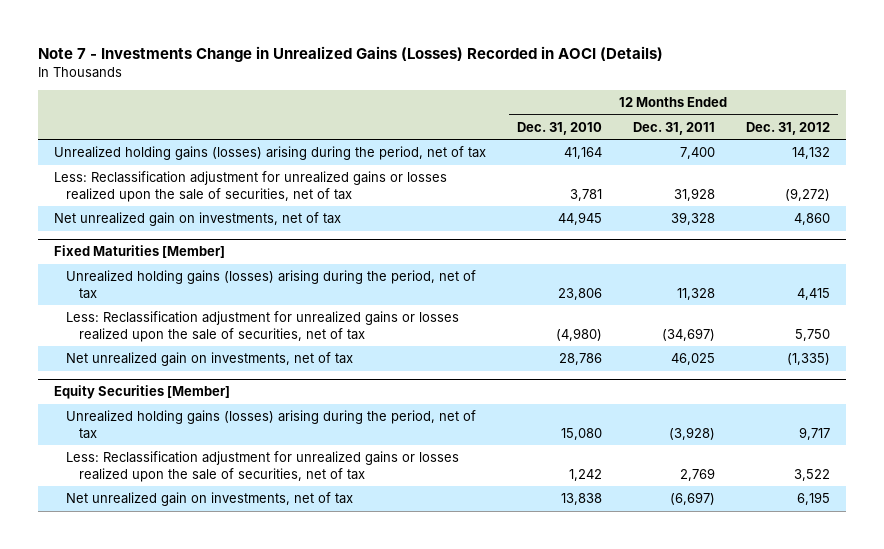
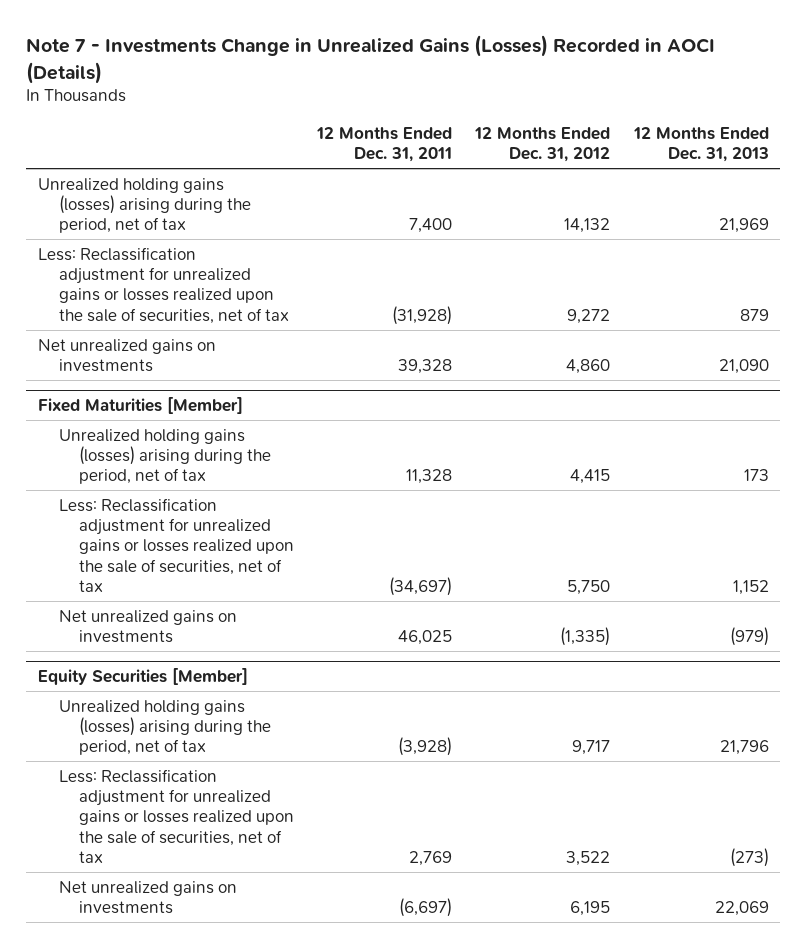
[516,121,602,135] Dec. 31, 2010 -> none
none -> [632,126,769,163] 12 Months Ended Dec. 31, 2013
[673,187,715,201] 31,928 -> [392,305,453,325] (31,928)
[785,187,831,201] (9,272) -> [567,308,611,324] 9,272
[53,212,341,227] Net unrealized gain on investments, net of tax -> [37,338,216,372] Net unrealized gains on investments
[66,352,354,367] Net unrealized gain on investments, net of tax -> [58,609,237,643] Net unrealized gains on investments
[66,492,354,507] Net unrealized gain on investments, net of tax -> [58,880,237,914] Net unrealized gains on investments

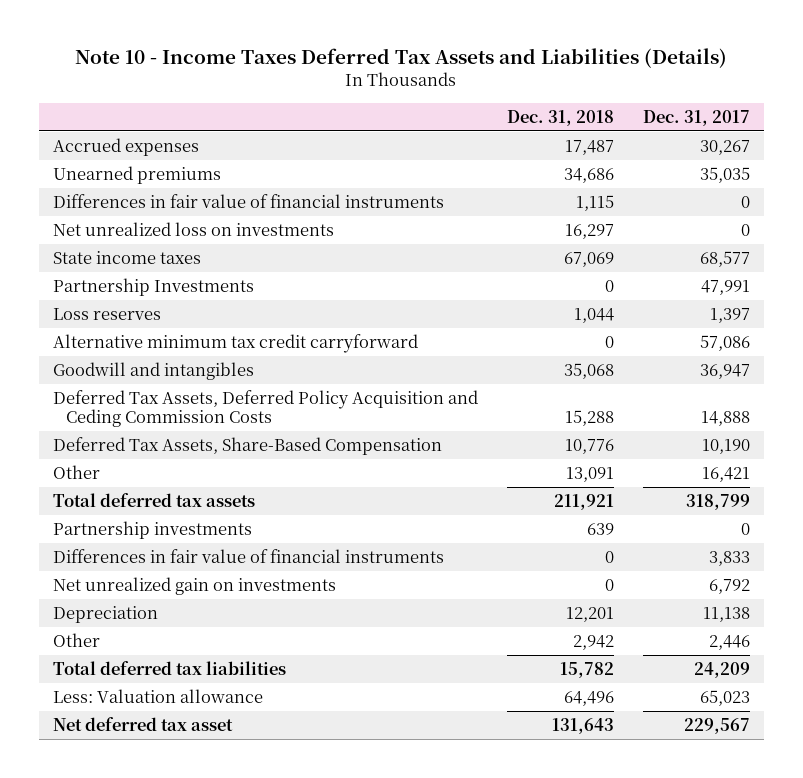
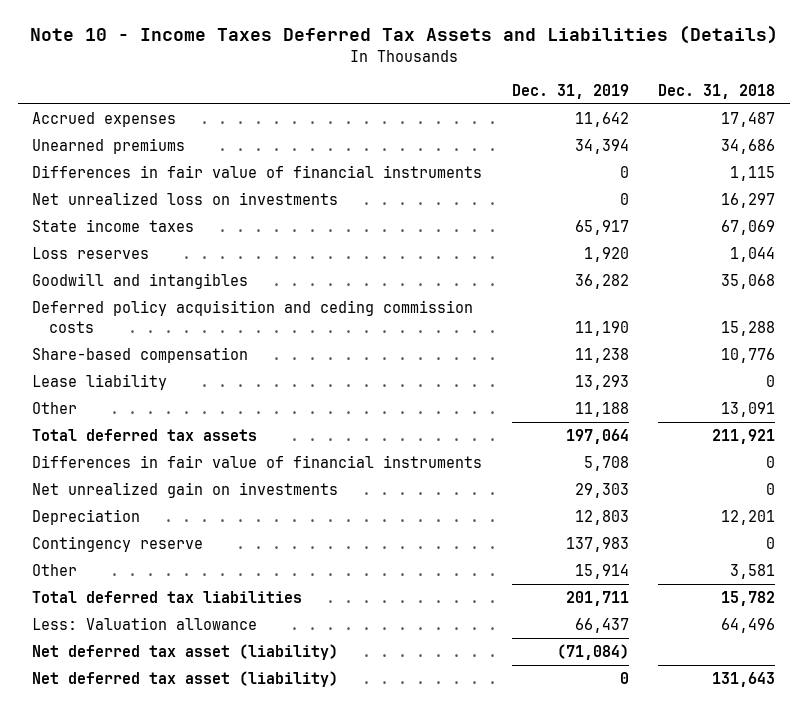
[642,109,750,126] Dec. 31, 2017 -> none
none -> [511,83,629,99] Dec. 31, 2019
[53,277,255,296] Partnership Investments -> none
[53,333,419,353] Alternative minimum tax credit carryforward -> none
[53,389,479,428] Deferred Tax Assets, Deferred Policy Acquisition and Ceding Commission Costs -> [32,300,474,333] Deferred policy acquisition and ceding commission costs
[53,436,443,455] Deferred Tax Assets, Share-Based Compensation -> [32,347,249,364] Share-based compensation
none -> [32,374,168,391] Lease liability
[53,520,253,539] Partnership investments -> none
none -> [32,536,204,553] Contingency reserve
[572,634,614,650] 2,942 -> [730,564,776,580] 3,581
none -> [32,644,339,661] Net deferred tax asset (liability)
[53,716,234,731] Net deferred tax asset -> [32,671,339,688] Net deferred tax asset (liability)

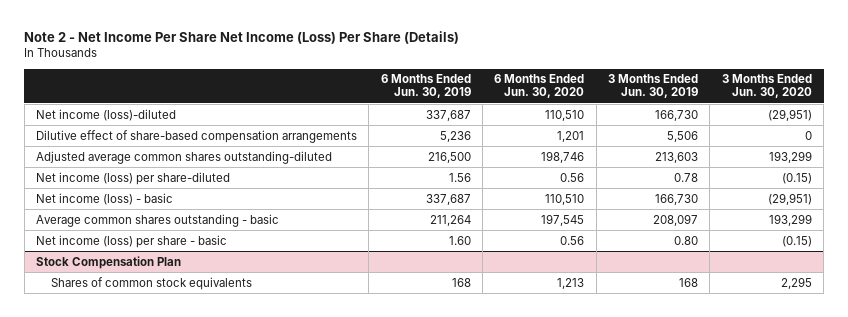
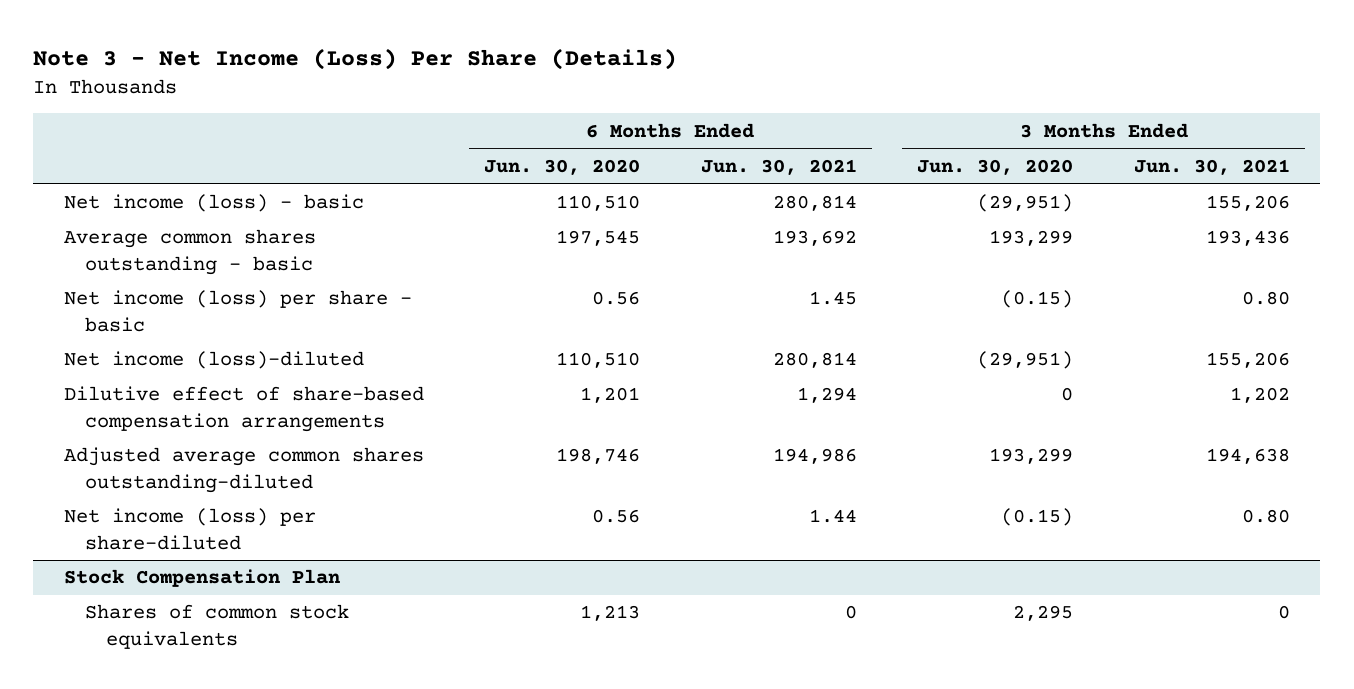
[24,30,460,44] Note 2 - Net Income Per Share Net Income (Loss) Per Share (Details) -> [33,48,678,71] Note 3 - Net Income (Loss) Per Share (Details)
[380,74,471,99] 6 Months Ended Jun. 30, 2019 -> none
[608,74,699,99] 3 Months Ended Jun. 30, 2019 -> none
none -> [700,158,857,175] Jun. 30, 2021
none -> [1134,158,1291,175] Jun. 30, 2021
[35,192,173,205] Net income (loss) - basic -> [63,194,364,213] Net income (loss) - basic
[35,213,279,227] Average common shares outstanding - basic -> [63,229,316,275] Average common shares outstanding - basic
[35,234,227,248] Net income (loss) per share - basic -> [63,290,412,332] Net income (loss) per share - basic

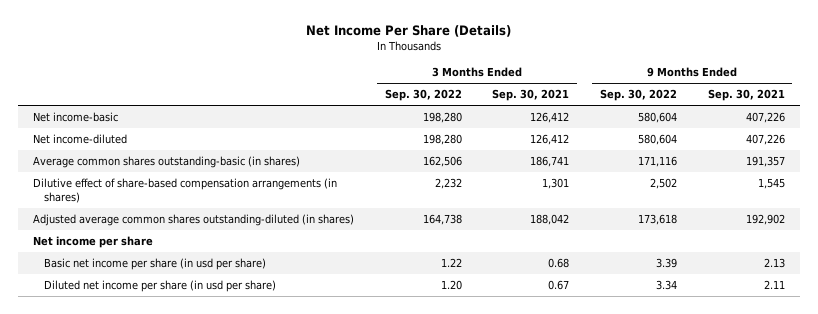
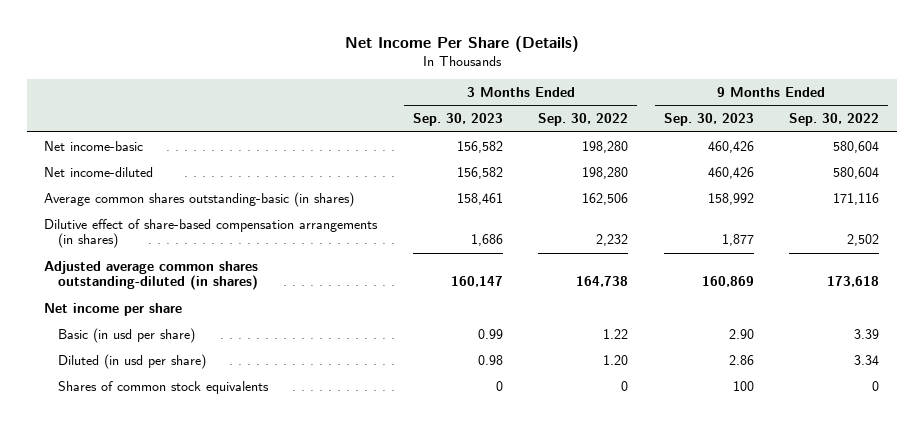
[492,89,570,102] Sep. 30, 2021 -> none
[707,89,785,102] Sep. 30, 2021 -> none
none -> [412,113,503,127] Sep. 30, 2023
none -> [663,113,754,127] Sep. 30, 2023
[44,258,267,271] Basic net income per share (in usd per share) -> [57,327,195,343] Basic (in usd per share)
[44,280,277,293] Diluted net income per share (in usd per share) -> [57,353,206,369] Diluted (in usd per share)
none -> [57,380,269,394] Shares of common stock equivalents

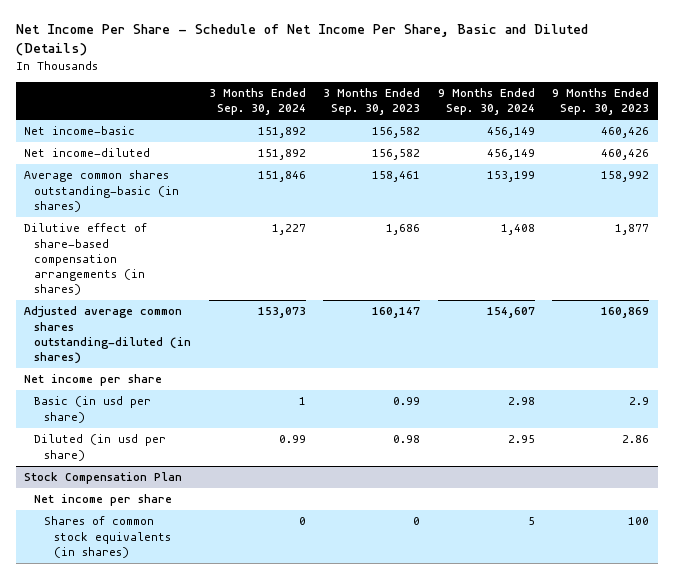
[344,35,579,52] Net Income Per Share (Details) -> [15,24,588,57] Net Income Per Share - Schedule of Net Income Per Share, Basic and Diluted (Details)
[538,113,629,127] Sep. 30, 2022 -> none
[789,113,880,127] Sep. 30, 2022 -> none
none -> [208,88,306,116] 3 Months Ended Sep. 30, 2024
none -> [437,88,535,116] 9 Months Ended Sep. 30, 2024
[728,328,754,339] 2.90 -> [629,397,650,406] 2.9
none -> [24,472,183,485] Stock Compensation Plan
none -> [34,494,173,507] Net income per share
[57,380,269,394] Shares of common stock equivalents -> [43,516,171,558] Shares of common stock equivalents (in shares)

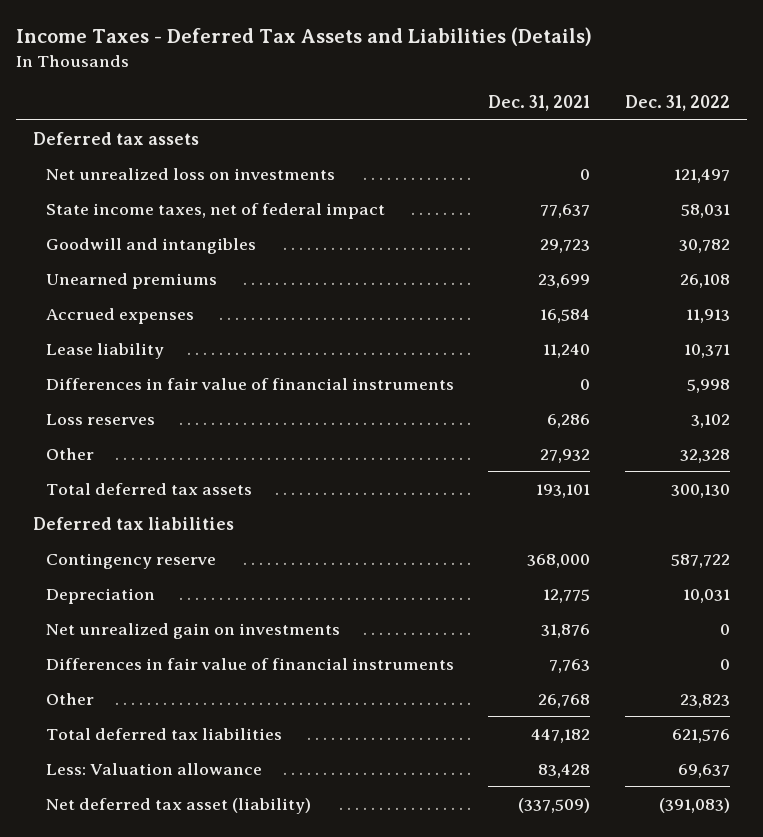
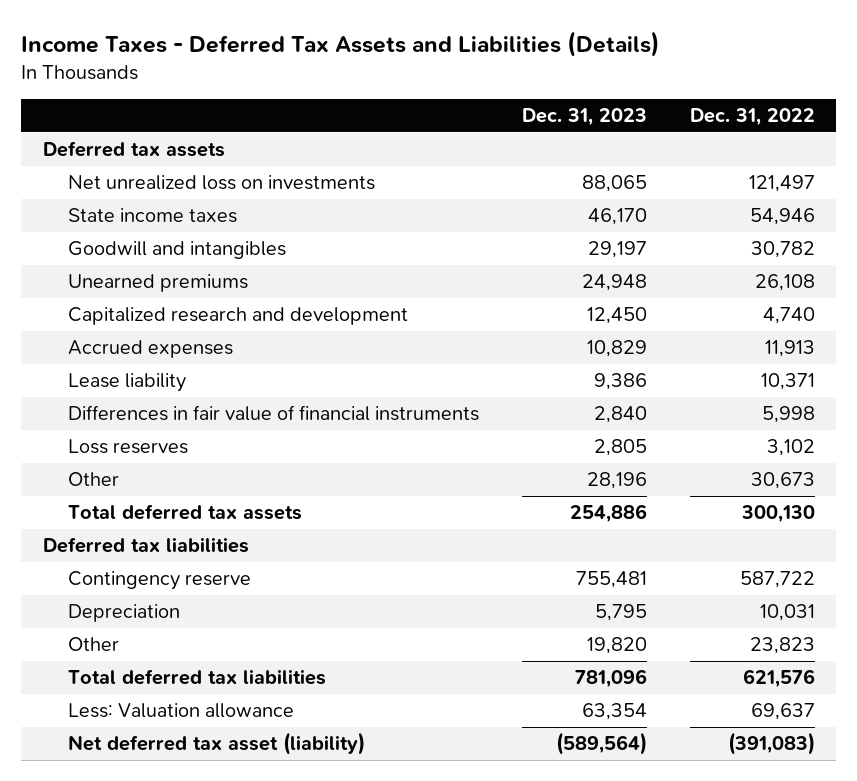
[488,94,591,111] Dec. 31, 2021 -> none
none -> [521,108,647,127] Dec. 31, 2023
[46,202,386,219] State income taxes, net of federal impact -> none
none -> [67,208,237,224] State income taxes
none -> [67,307,408,326] Capitalized research and development
[679,448,730,463] 32,328 -> [750,472,815,490] 30,673
[46,622,341,639] Net unrealized gain on investments -> none
[46,657,455,670] Differences in fair value of financial instruments -> none

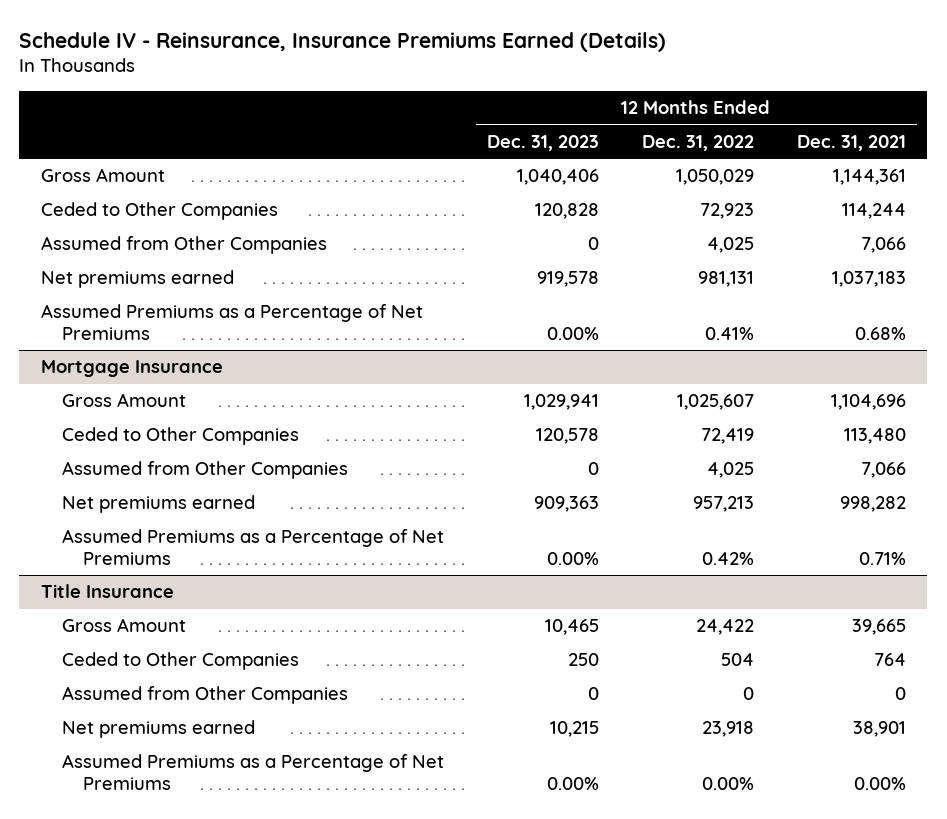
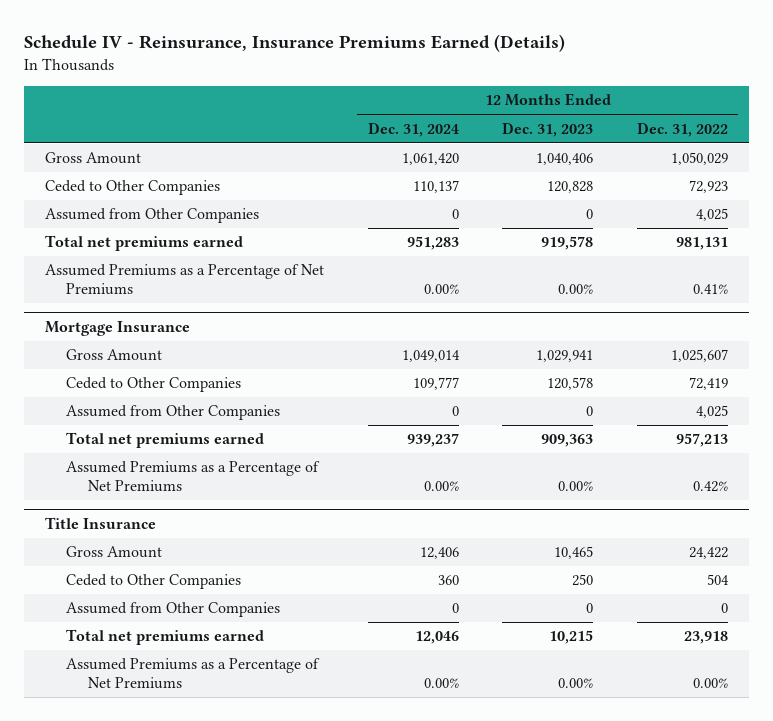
[796,135,906,152] Dec. 31, 2021 -> none
none -> [367,121,459,137] Dec. 31, 2024
[40,270,234,289] Net premiums earned -> [45,235,244,252] Total net premiums earned
[61,495,255,514] Net premiums earned -> [66,432,265,449] Total net premiums earned
[61,720,255,739] Net premiums earned -> [66,629,265,646] Total net premiums earned

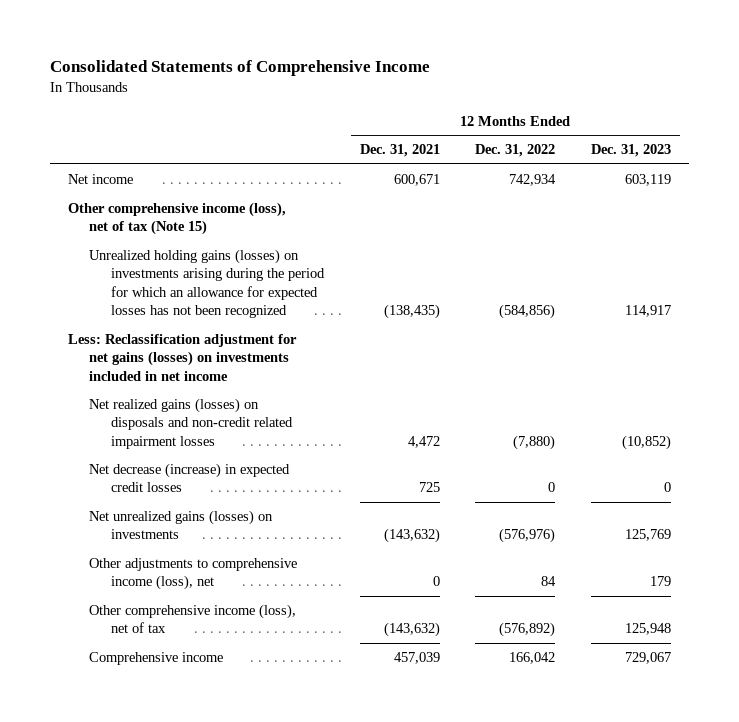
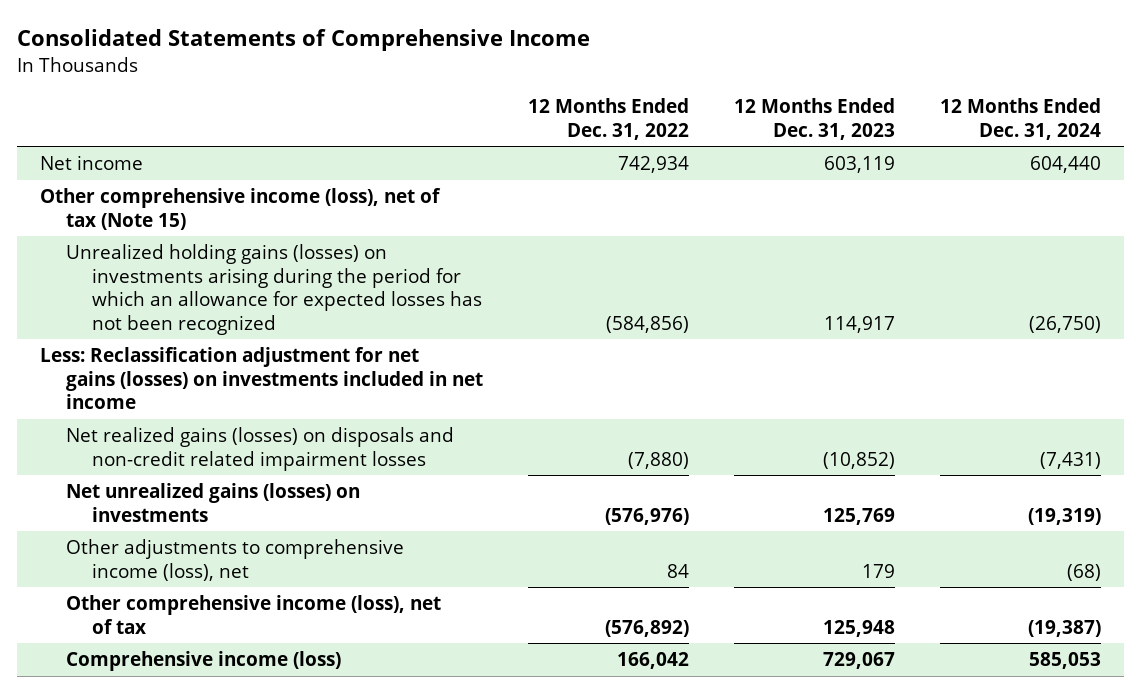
[359,144,440,158] Dec. 31, 2021 -> none
none -> [940,98,1102,140] 12 Months Ended Dec. 31, 2024
[89,463,291,493] Net decrease (increase) in expected credit losses -> none
[89,652,224,666] Comprehensive income -> [65,650,341,671] Comprehensive income (loss)

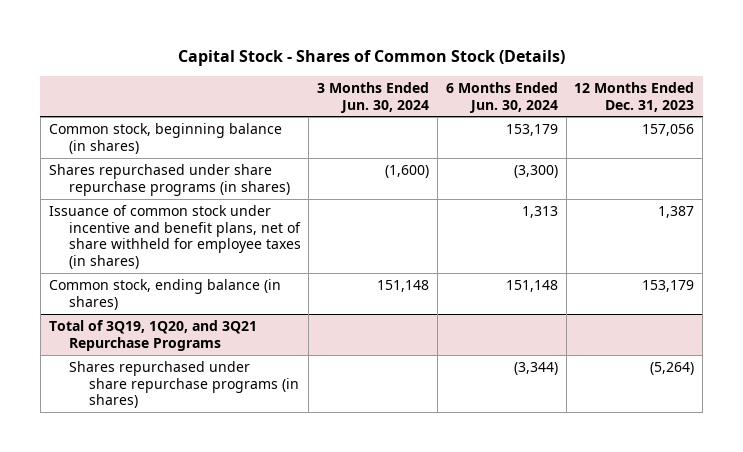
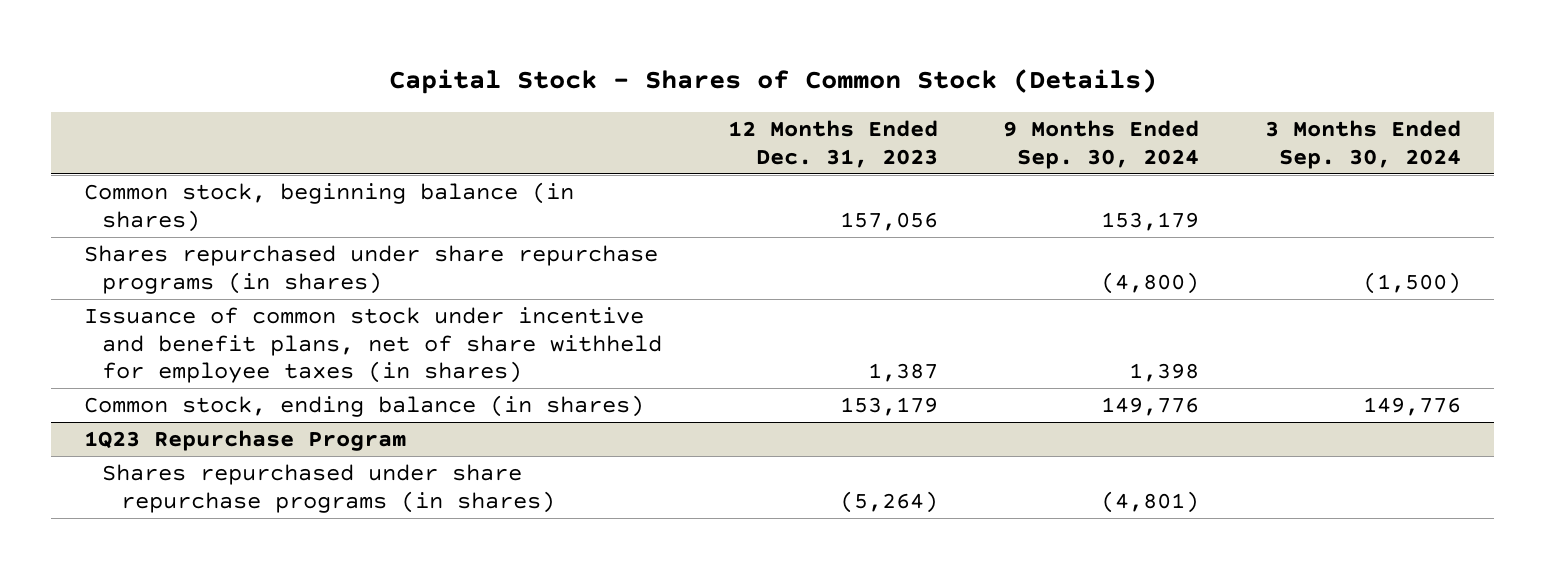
[317,81,430,113] 3 Months Ended Jun. 30, 2024 -> none
[445,81,558,113] 6 Months Ended Jun. 30, 2024 -> none
none -> [1003,120,1200,170] 9 Months Ended Sep. 30, 2024
none -> [1265,120,1462,170] 3 Months Ended Sep. 30, 2024
[48,320,257,351] Total of 3Q19, 1Q20, and 3Q21 Repurchase Programs -> [84,429,407,451] 1Q23 Repurchase Program

